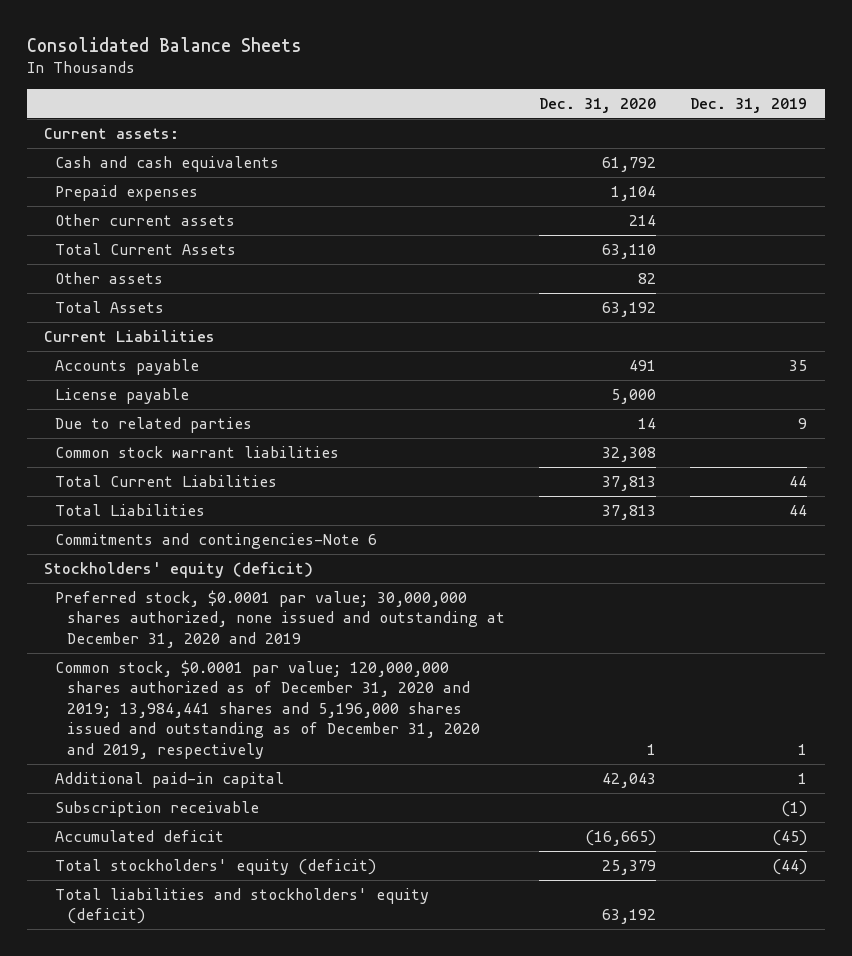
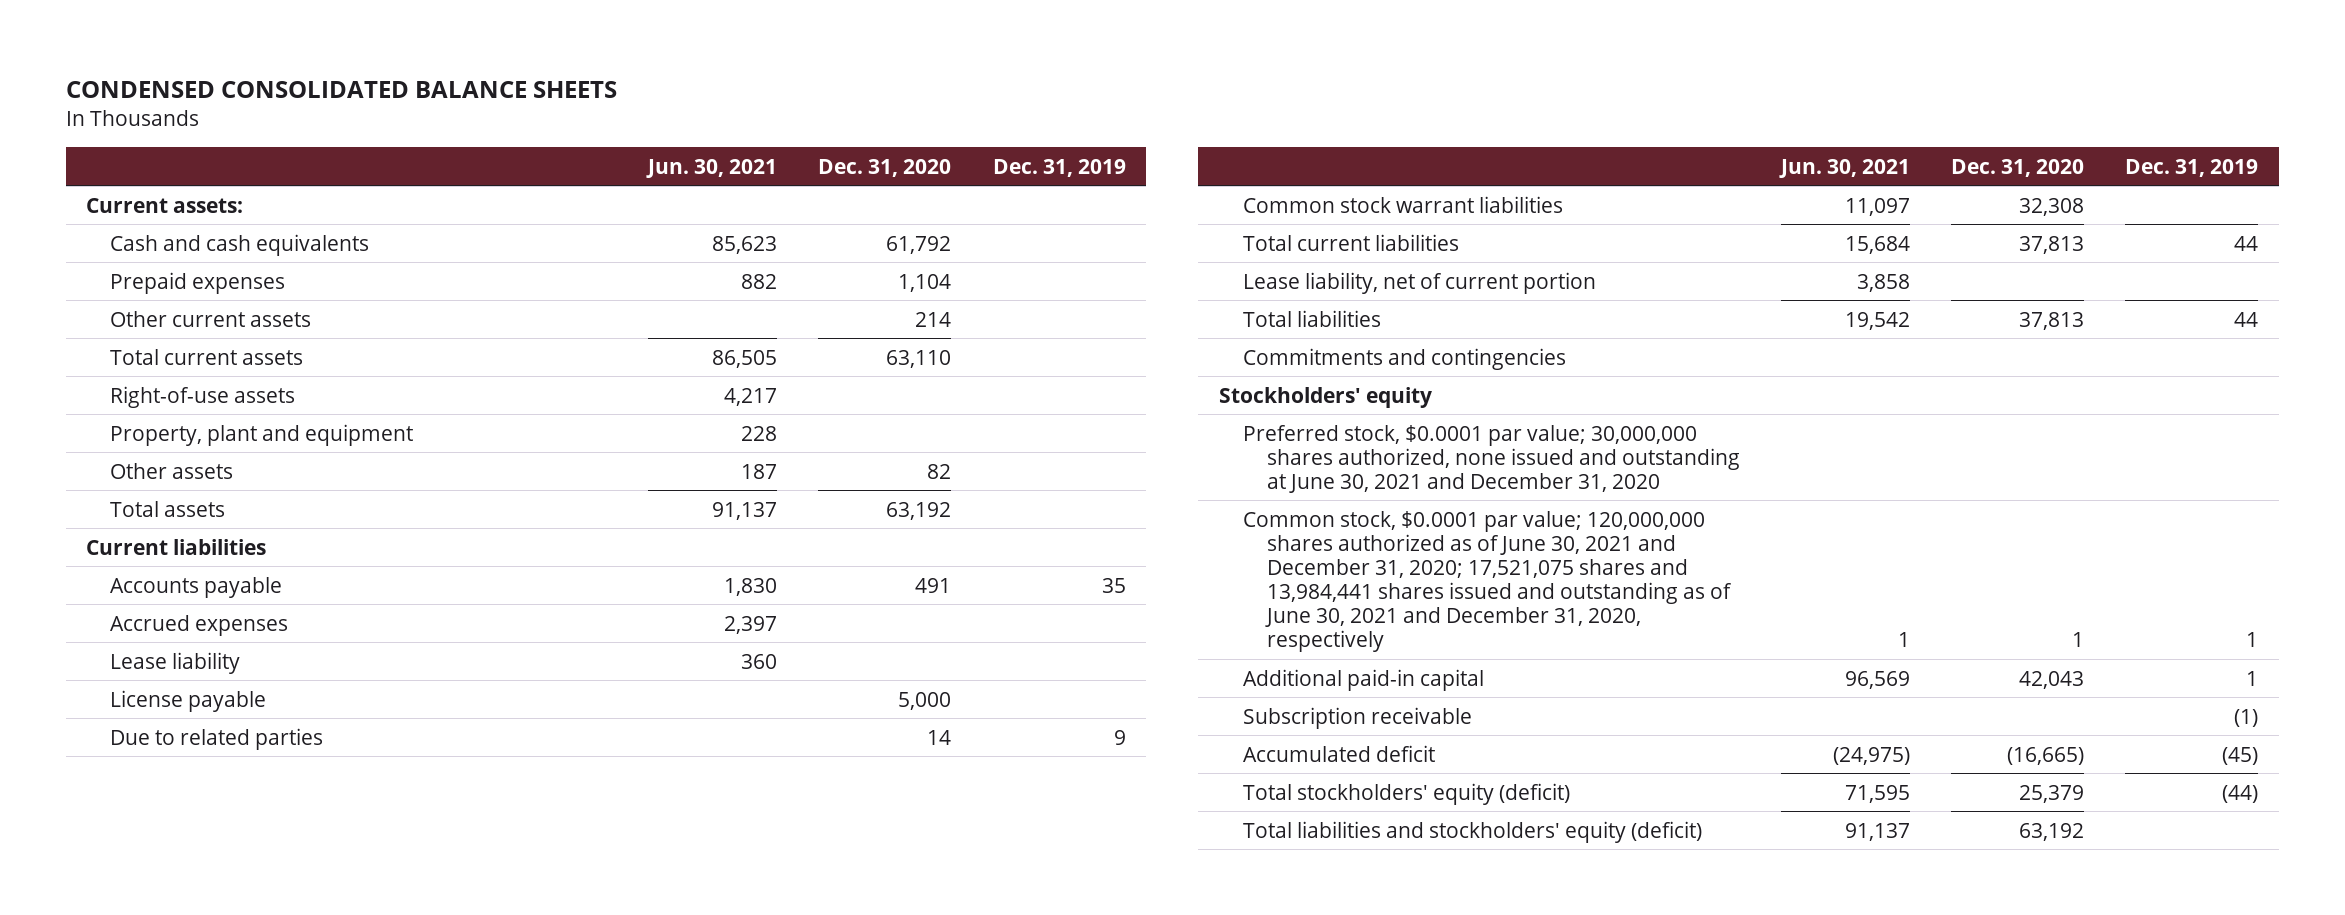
[26,36,302,52] Consolidated Balance Sheets -> [65,80,617,98] CONDENSED CONSOLIDATED BALANCE SHEETS
none -> [646,158,778,178] Jun. 30, 2021
[55,242,237,255] Total Current Assets -> [109,348,303,365] Total current assets
none -> [109,385,295,408] Right-of-use assets
none -> [109,423,413,446] Property, plant and equipment
[55,300,165,313] Total Assets -> [109,500,225,517] Total assets
[44,329,216,342] Current Liabilities -> [86,538,267,555] Current liabilities
none -> [109,614,288,636] Accrued expenses
none -> [109,651,240,674] Lease liability
[55,474,278,487] Total Current Liabilities -> [1242,233,1459,251] Total current liabilities
none -> [1242,271,1596,294] Lease liability, net of current portion
[55,503,206,516] Total Liabilities -> [1242,309,1381,327] Total liabilities
[55,532,378,549] Commitments and contingencies-Note 6 -> [1242,347,1566,370] Commitments and contingencies
[44,561,314,578] Stockholders' equity (deficit) -> [1219,386,1433,408] Stockholders' equity
[55,589,505,648] Preferred stock, $0.0001 par value; 30,000,000 shares authorized, none issued and outstanding at December 31, 2020 and 2019 -> [1242,424,1740,493] Preferred stock, $0.0001 par value; 30,000,000 shares authorized, none issued and outstanding at June 30, 2021 and December 31, 2020
[55,659,480,759] Common stock, $0.0001 par value; 120,000,000 shares authorized as of December 31, 2020 and 2019; 13,984,441 shares and 5,196,000 shares issued and outstanding as of December 31, 2020 and 2019, respectively -> [1242,510,1732,652] Common stock, $0.0001 par value; 120,000,000 shares authorized as of June 30, 2021 and December 31, 2020; 17,521,075 shares and 13,984,441 shares issued and outstanding as of June 30, 2021 and December 31, 2020, respectively

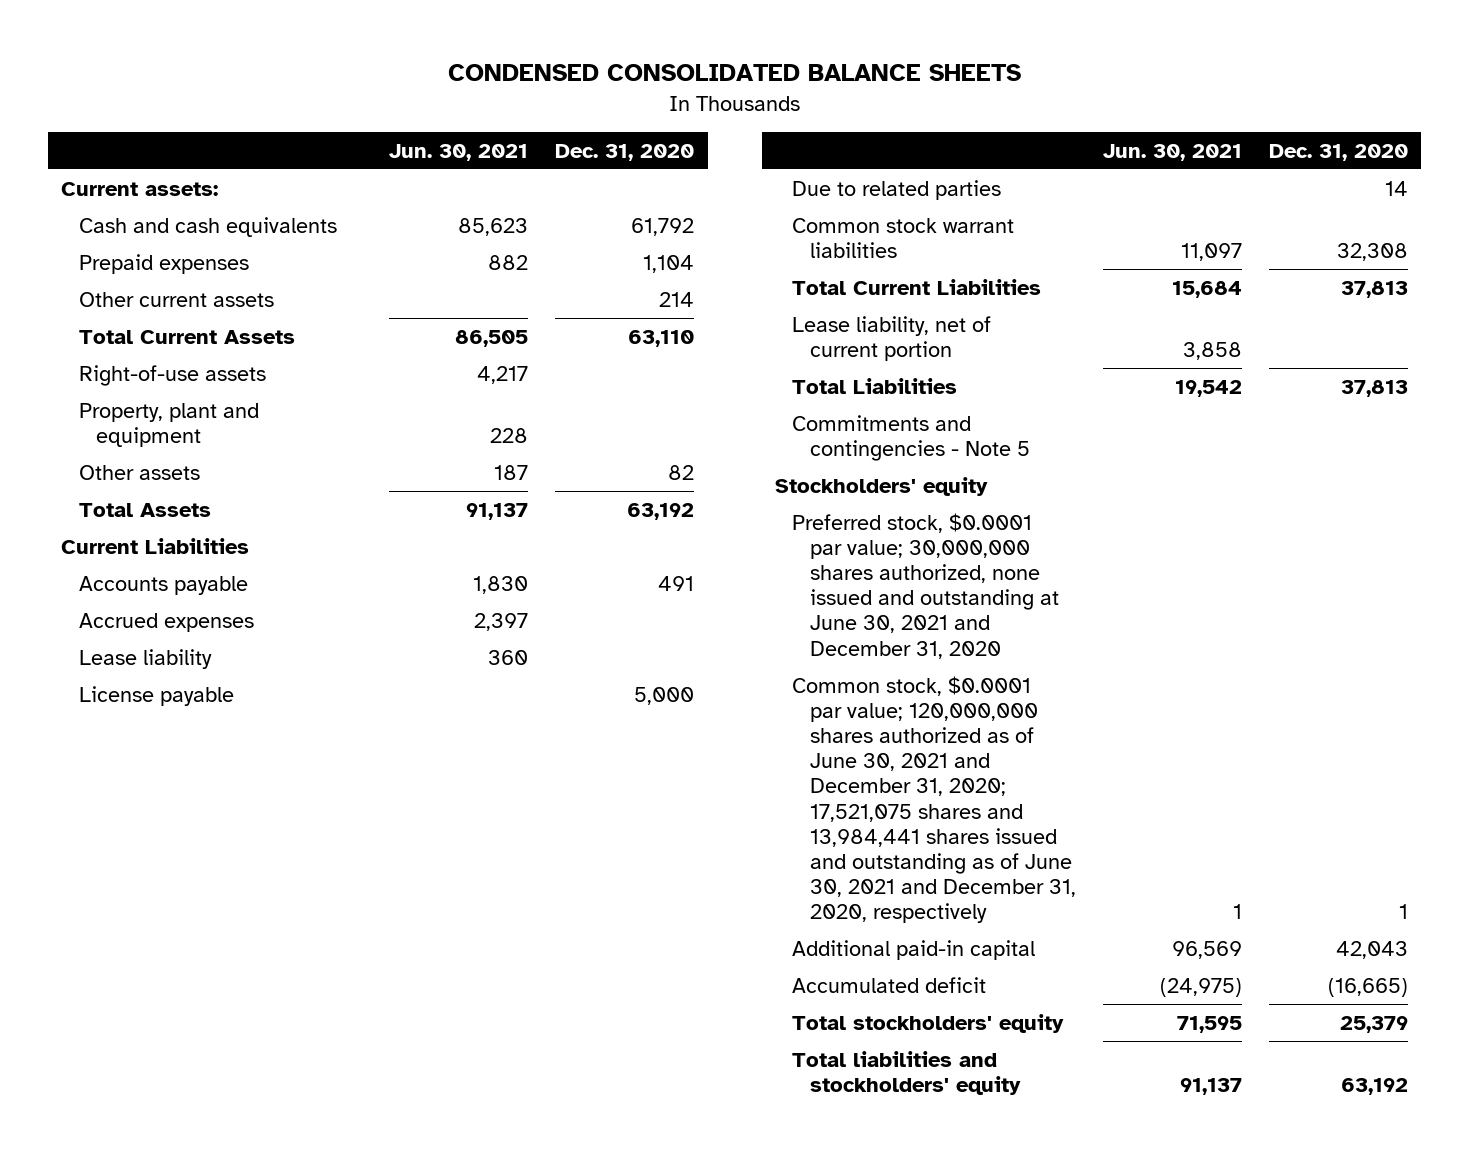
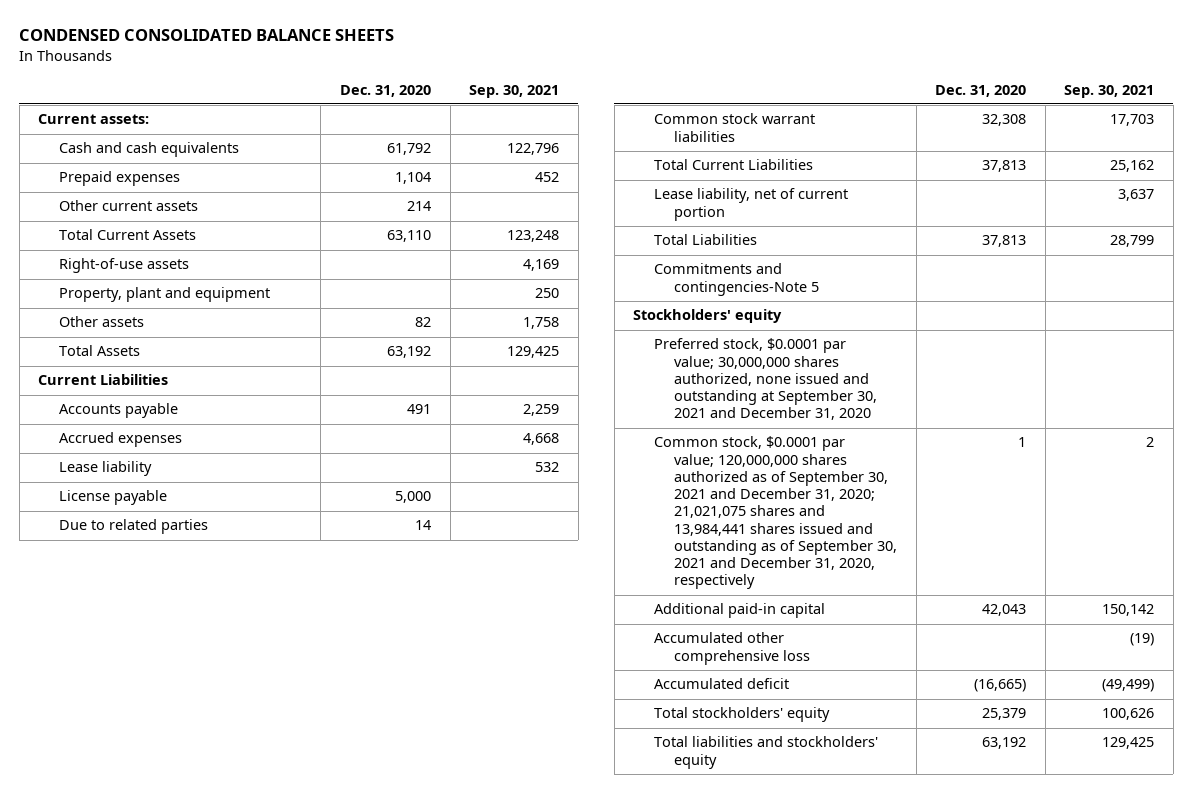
[388,143,528,161] Jun. 30, 2021 -> none
none -> [469,84,560,98] Sep. 30, 2021
[792,414,1030,461] Commitments and contingencies - Note 5 -> [653,263,819,296] Commitments and contingencies-Note 5
[792,512,1059,659] Preferred stock, $0.0001 par value; 30,000,000 shares authorized, none issued and outstanding at June 30, 2021 and December 31, 2020 -> [653,338,877,421] Preferred stock, $0.0001 par value; 30,000,000 shares authorized, none issued and outstanding at September 30, 2021 and December 31, 2020
[792,675,1076,924] Common stock, $0.0001 par value; 120,000,000 shares authorized as of June 30, 2021 and December 31, 2020; 17,521,075 shares and 13,984,441 shares issued and outstanding as of June 30, 2021 and December 31, 2020, respectively -> [653,436,897,590] Common stock, $0.0001 par value; 120,000,000 shares authorized as of September 30, 2021 and December 31, 2020; 21,021,075 shares and 13,984,441 shares issued and outstanding as of September 30, 2021 and December 31, 2020, respectively
none -> [653,632,810,665] Accumulated other comprehensive loss

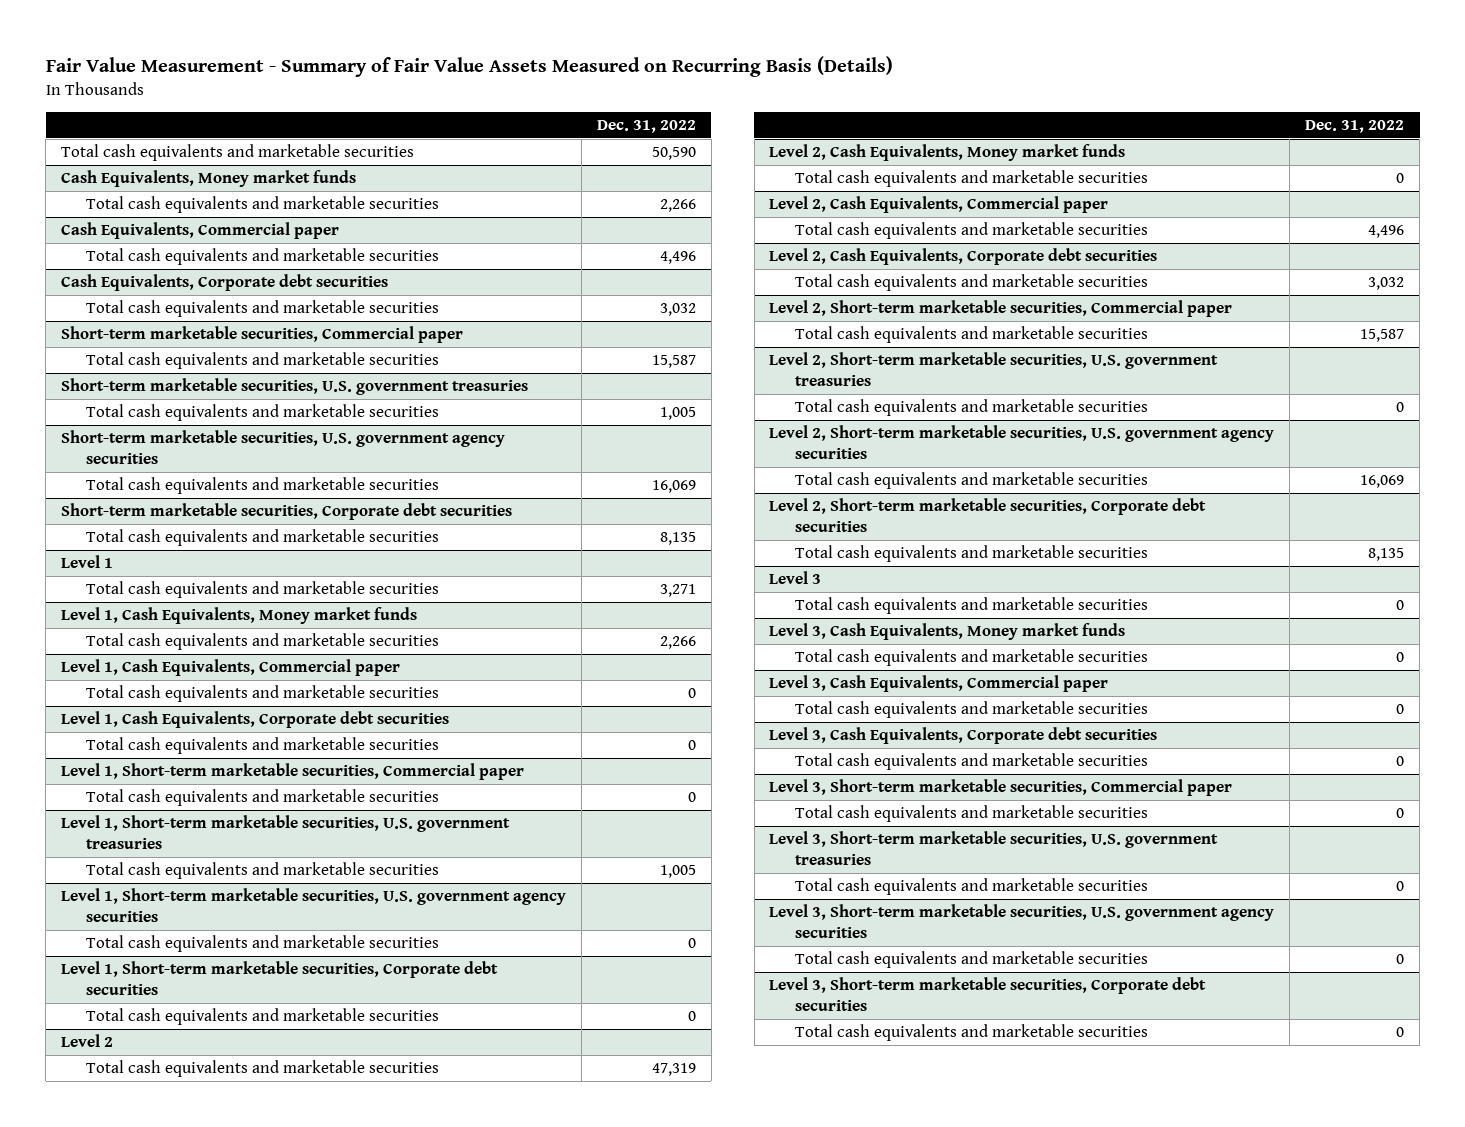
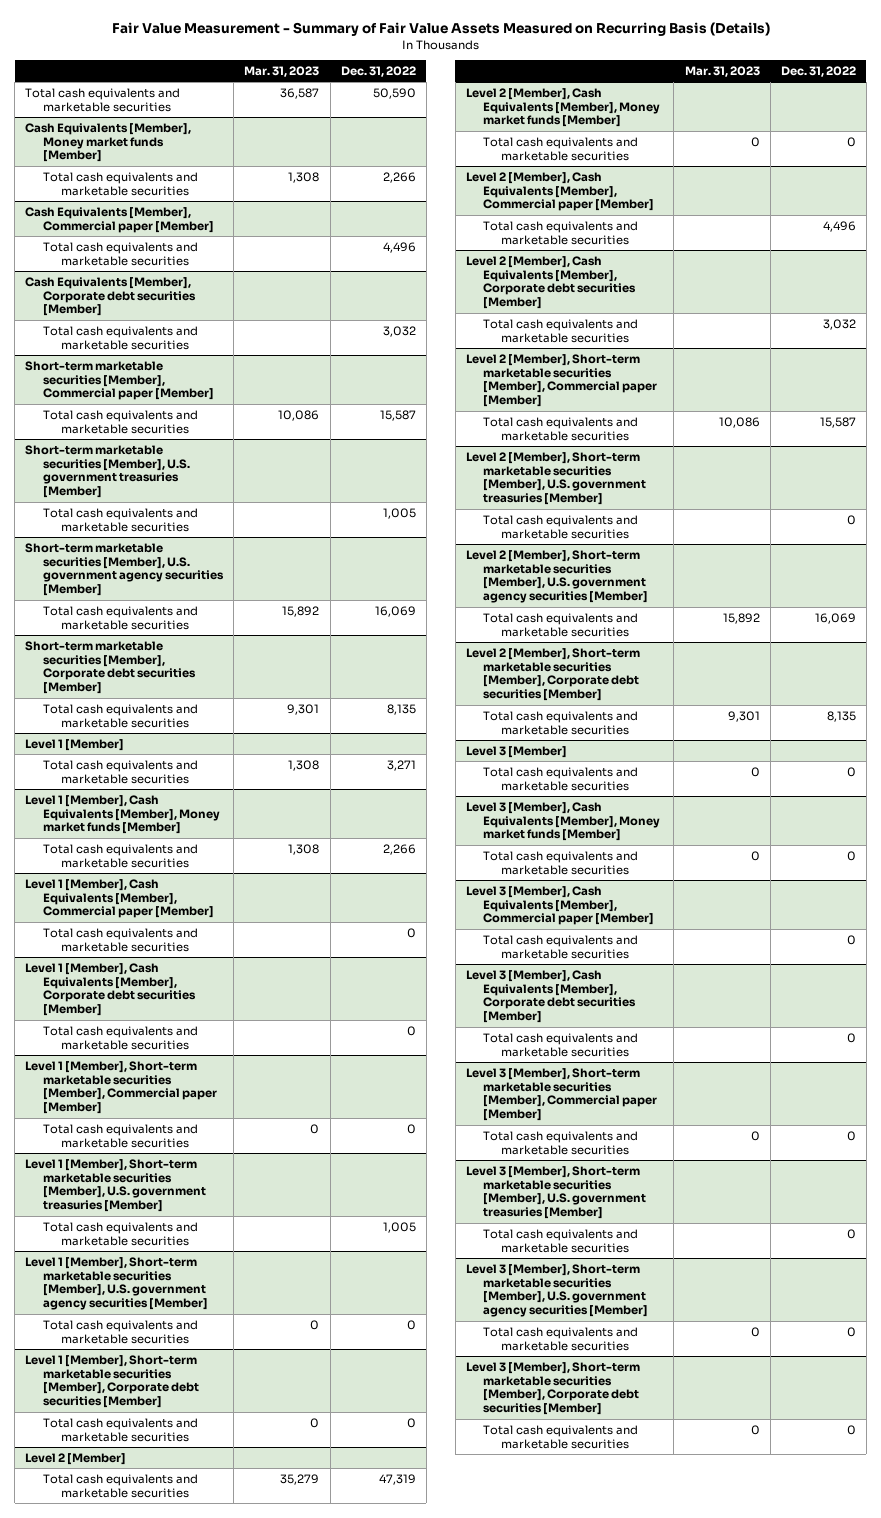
none -> [244,65,320,77] Mar. 31, 2023
[61,170,357,188] Cash Equivalents, Money market funds -> [25,122,192,163] Cash Equivalents [Member], Money market funds [Member]
[61,222,340,240] Cash Equivalents, Commercial paper -> [25,206,215,233] Cash Equivalents [Member], Commercial paper [Member]
[61,274,389,292] Cash Equivalents, Corporate debt securities -> [25,276,197,317] Cash Equivalents [Member], Corporate debt securities [Member]
[61,326,464,344] Short-term marketable securities, Commercial paper -> [25,360,215,401] Short-term marketable securities [Member], Commercial paper [Member]
[61,378,529,396] Short-term marketable securities, U.S. government treasuries -> [25,444,191,499] Short-term marketable securities [Member], U.S. government treasuries [Member]
[61,430,506,465] Short-term marketable securities, U.S. government agency securities -> [25,542,225,597] Short-term marketable securities [Member], U.S. government agency securities [Member]
[61,503,513,521] Short-term marketable securities, Corporate debt securities -> [25,640,197,695] Short-term marketable securities [Member], Corporate debt securities [Member]
[61,555,114,569] Level 1 -> [25,738,125,751] Level 1 [Member]
[61,607,418,625] Level 1, Cash Equivalents, Money market funds -> [25,794,221,835] Level 1 [Member], Cash Equivalents [Member], Money market funds [Member]
[61,659,401,677] Level 1, Cash Equivalents, Commercial paper -> [25,878,215,919] Level 1 [Member], Cash Equivalents [Member], Commercial paper [Member]
[61,711,450,729] Level 1, Cash Equivalents, Corporate debt securities -> [25,962,197,1017] Level 1 [Member], Cash Equivalents [Member], Corporate debt securities [Member]
[61,763,525,781] Level 1, Short-term marketable securities, Commercial paper -> [25,1060,218,1115] Level 1 [Member], Short-term marketable securities [Member], Commercial paper [Member]
[61,815,511,850] Level 1, Short-term marketable securities, U.S. government treasuries -> [25,1158,207,1213] Level 1 [Member], Short-term marketable securities [Member], U.S. government treasuries [Member]
[61,888,567,923] Level 1, Short-term marketable securities, U.S. government agency securities -> [25,1256,209,1311] Level 1 [Member], Short-term marketable securities [Member], U.S. government agency securities [Member]
[61,961,499,996] Level 1, Short-term marketable securities, Corporate debt securities -> [25,1354,200,1409] Level 1 [Member], Short-term marketable securities [Member], Corporate debt securities [Member]
[61,1034,114,1048] Level 2 -> [25,1452,127,1465] Level 2 [Member]
[769,144,1126,162] Level 2, Cash Equivalents, Money market funds -> [465,87,661,128] Level 2 [Member], Cash Equivalents [Member], Money market funds [Member]
[769,196,1109,214] Level 2, Cash Equivalents, Commercial paper -> [465,171,655,212] Level 2 [Member], Cash Equivalents [Member], Commercial paper [Member]
[769,248,1158,266] Level 2, Cash Equivalents, Corporate debt securities -> [465,255,637,310] Level 2 [Member], Cash Equivalents [Member], Corporate debt securities [Member]
[769,300,1233,318] Level 2, Short-term marketable securities, Commercial paper -> [465,353,658,408] Level 2 [Member], Short-term marketable securities [Member], Commercial paper [Member]
[769,352,1219,387] Level 2, Short-term marketable securities, U.S. government treasuries -> [465,451,647,506] Level 2 [Member], Short-term marketable securities [Member], U.S. government treasuries [Member]
[769,425,1275,460] Level 2, Short-term marketable securities, U.S. government agency securities -> [465,549,649,604] Level 2 [Member], Short-term marketable securities [Member], U.S. government agency securities [Member]
[769,498,1207,533] Level 2, Short-term marketable securities, Corporate debt securities -> [465,647,640,702] Level 2 [Member], Short-term marketable securities [Member], Corporate debt securities [Member]
[769,571,822,585] Level 3 -> [465,745,567,758] Level 3 [Member]
[769,623,1126,641] Level 3, Cash Equivalents, Money market funds -> [465,801,661,842] Level 3 [Member], Cash Equivalents [Member], Money market funds [Member]
[769,675,1109,693] Level 3, Cash Equivalents, Commercial paper -> [465,885,655,926] Level 3 [Member], Cash Equivalents [Member], Commercial paper [Member]
[769,727,1158,745] Level 3, Cash Equivalents, Corporate debt securities -> [465,969,637,1024] Level 3 [Member], Cash Equivalents [Member], Corporate debt securities [Member]
[769,779,1233,797] Level 3, Short-term marketable securities, Commercial paper -> [465,1067,658,1122] Level 3 [Member], Short-term marketable securities [Member], Commercial paper [Member]
[769,831,1219,866] Level 3, Short-term marketable securities, U.S. government treasuries -> [465,1165,647,1220] Level 3 [Member], Short-term marketable securities [Member], U.S. government treasuries [Member]
[769,904,1275,939] Level 3, Short-term marketable securities, U.S. government agency securities -> [465,1263,649,1318] Level 3 [Member], Short-term marketable securities [Member], U.S. government agency securities [Member]
[769,977,1207,1012] Level 3, Short-term marketable securities, Corporate debt securities -> [465,1361,640,1416] Level 3 [Member], Short-term marketable securities [Member], Corporate debt securities [Member]

